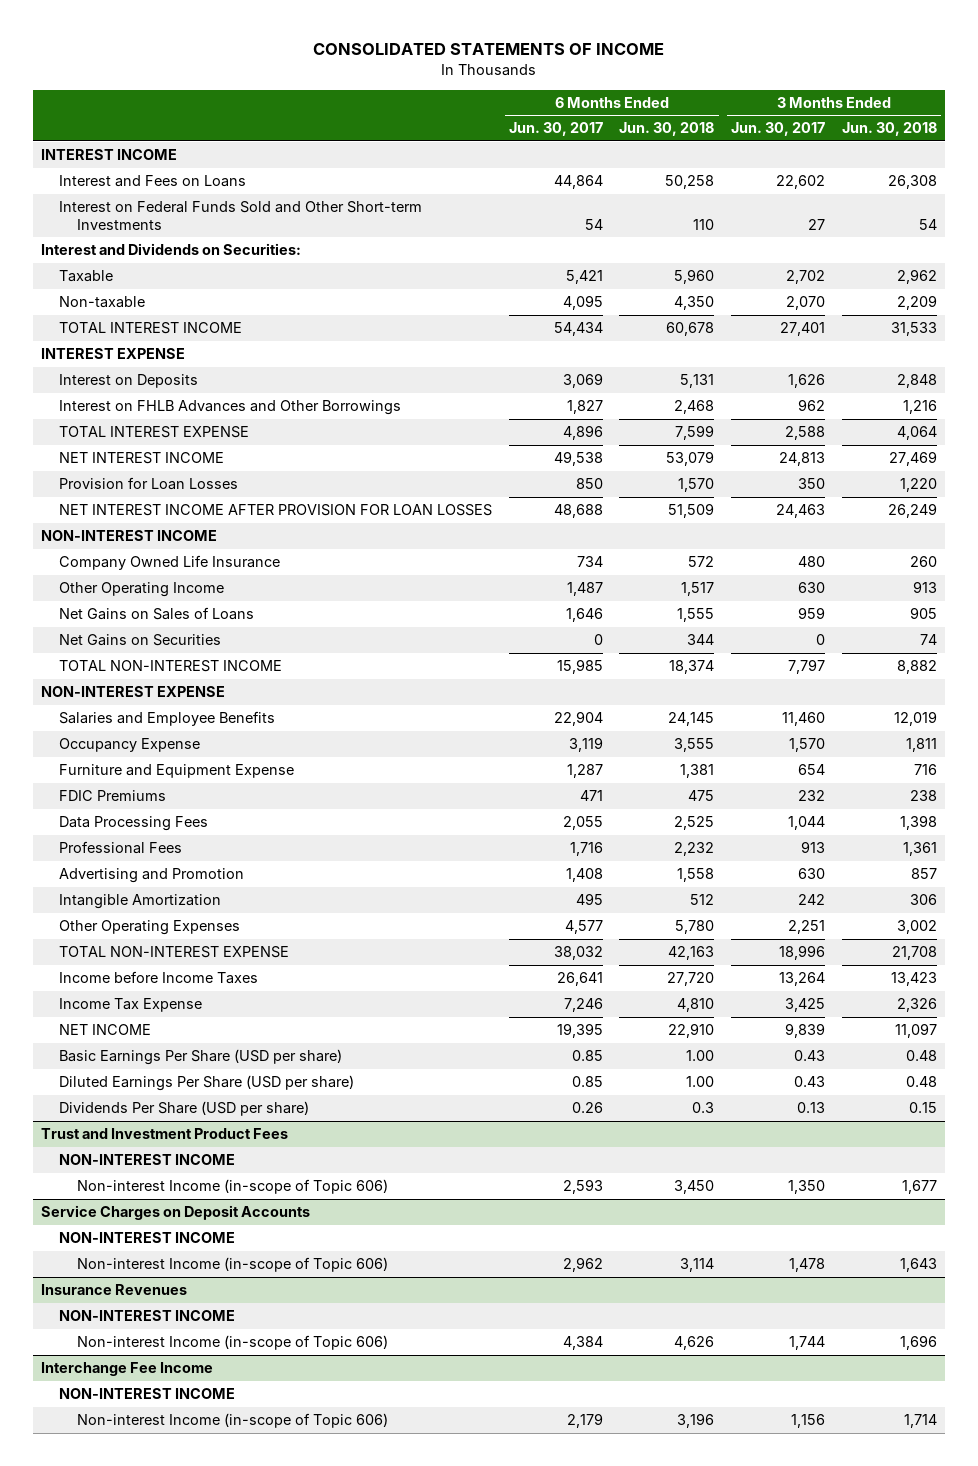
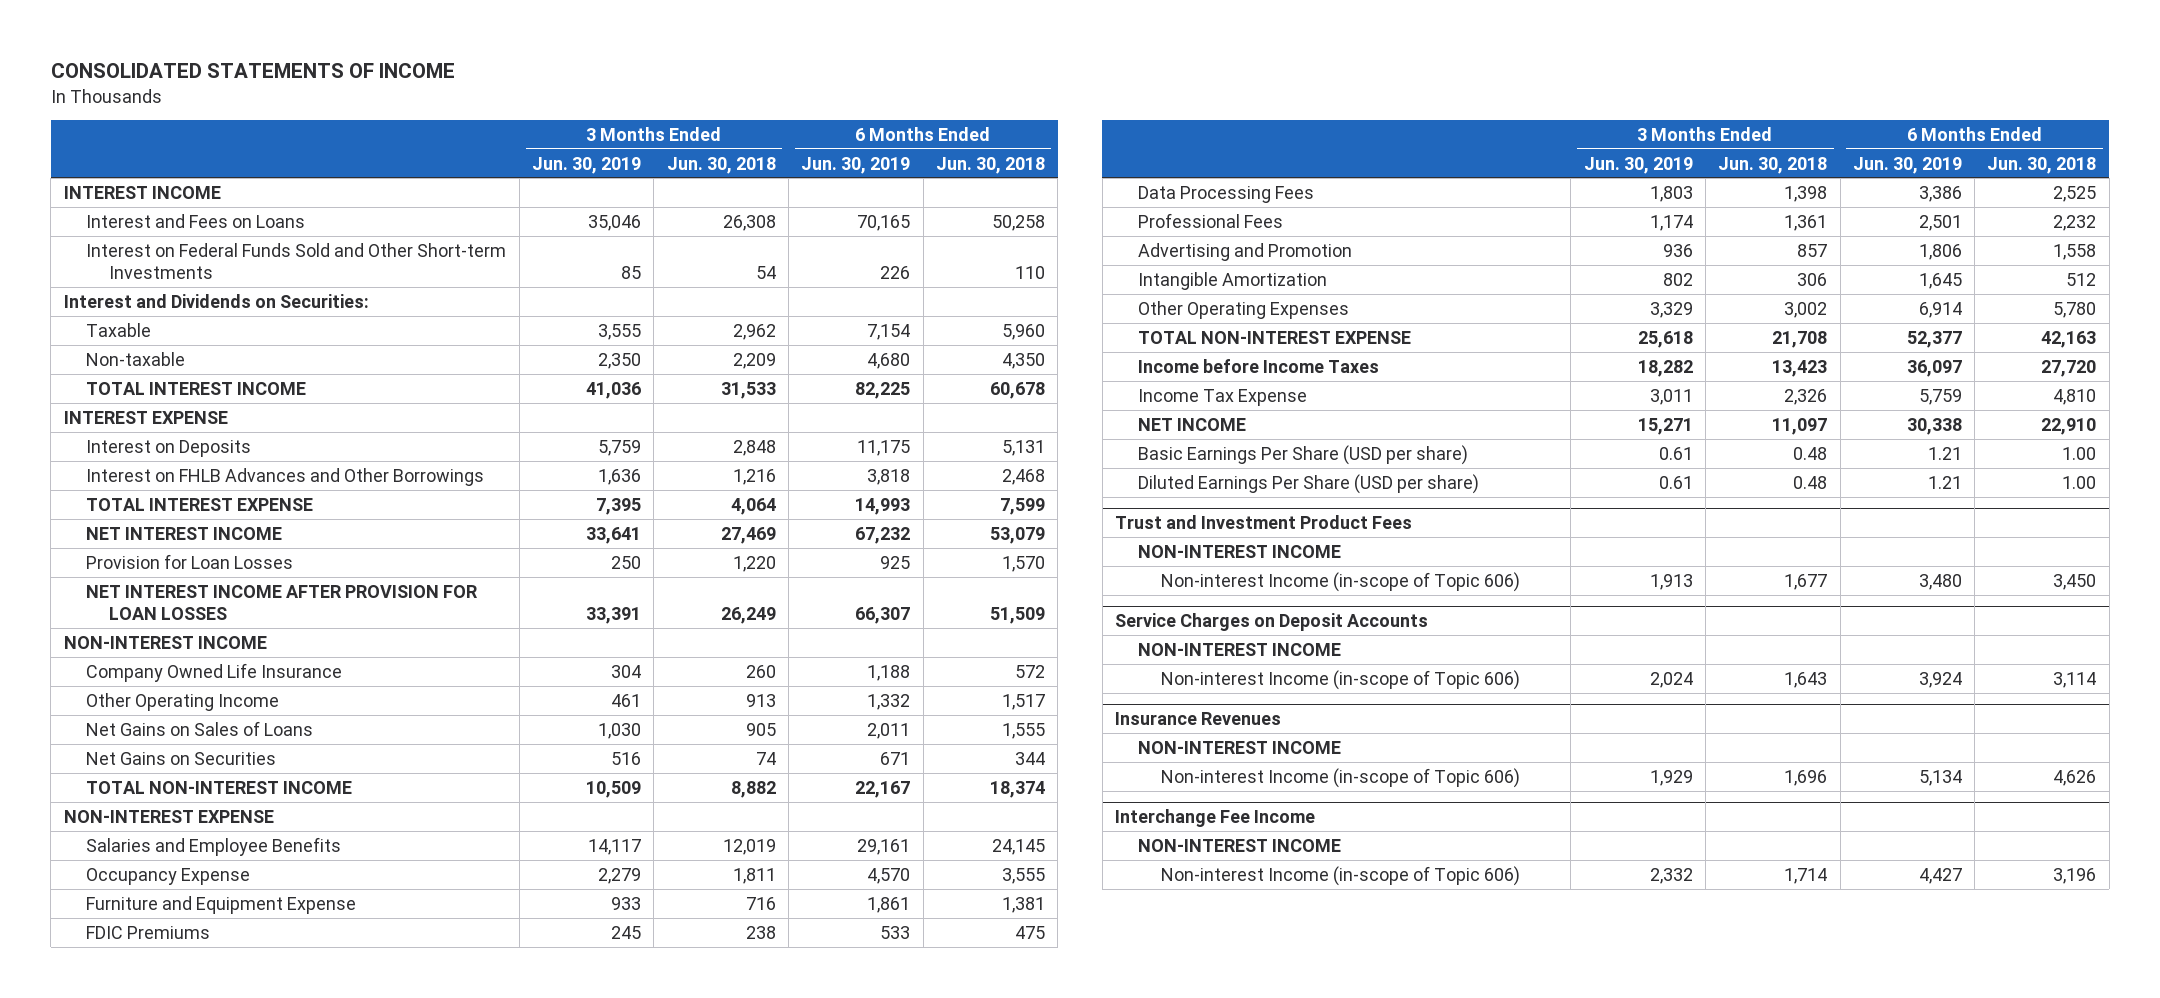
[508,122,603,137] Jun. 30, 2017 -> none
[730,122,825,137] Jun. 30, 2017 -> none
none -> [532,156,642,174] Jun. 30, 2019
none -> [801,156,911,174] Jun. 30, 2019
[59,1101,310,1117] Dividends Per Share (USD per share) -> none

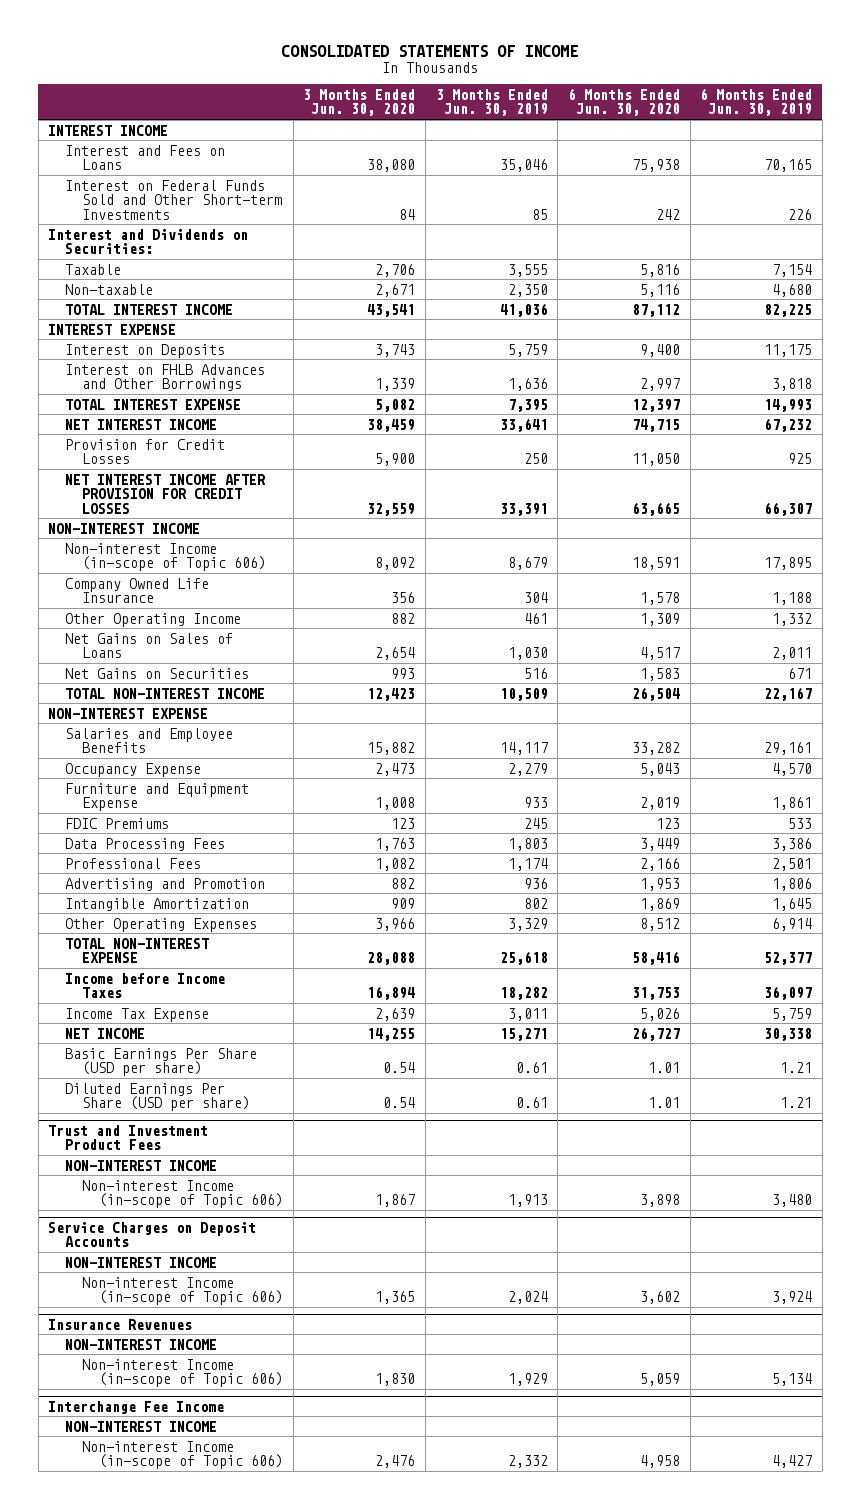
[666,156,776,174] Jun. 30, 2018 -> none
[935,156,1045,174] Jun. 30, 2018 -> none
none -> [303,88,416,117] 3 Months Ended Jun. 30, 2020
none -> [567,87,680,117] 6 Months Ended Jun. 30, 2020
[86,553,294,569] Provision for Loan Losses -> [65,438,226,465] Provision for Credit Losses
[86,584,479,621] NET INTEREST INCOME AFTER PROVISION FOR LOAN LOSSES -> [65,473,267,514] NET INTEREST INCOME AFTER PROVISION FOR CREDIT LOSSES
none -> [65,542,267,572] Non-interest Income (in-scope of Topic 606)

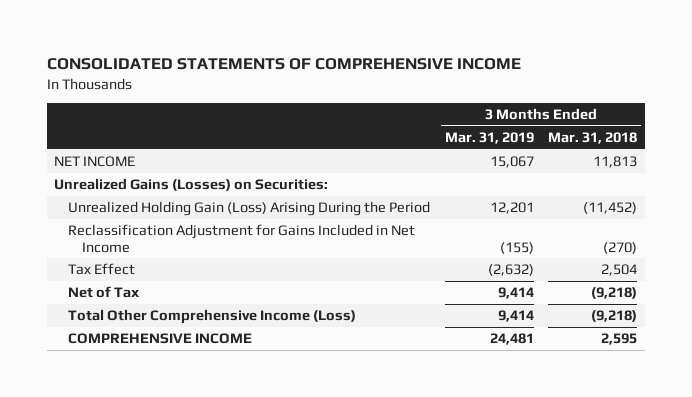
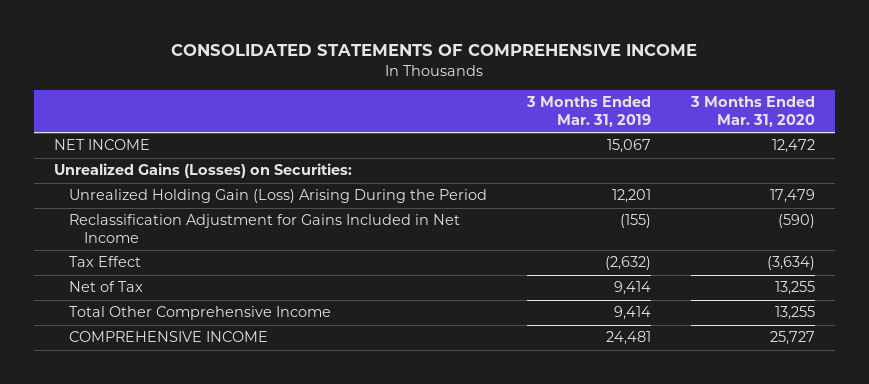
[548,131,638,144] Mar. 31, 2018 -> none
none -> [689,96,815,127] 3 Months Ended Mar. 31, 2020
[67,309,356,325] Total Other Comprehensive Income (Loss) -> [69,306,332,321] Total Other Comprehensive Income

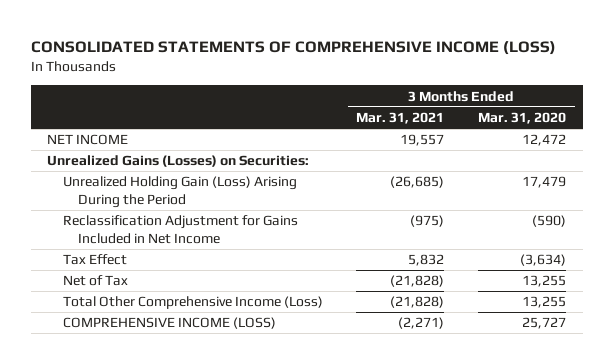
[171,44,698,57] CONSOLIDATED STATEMENTS OF COMPREHENSIVE INCOME -> [30,41,556,56] CONSOLIDATED STATEMENTS OF COMPREHENSIVE INCOME (LOSS)
[525,96,651,127] 3 Months Ended Mar. 31, 2019 -> none
none -> [356,112,445,125] Mar. 31, 2021
[69,306,332,321] Total Other Comprehensive Income -> [62,296,323,310] Total Other Comprehensive Income (Loss)
[69,331,269,343] COMPREHENSIVE INCOME -> [62,317,276,330] COMPREHENSIVE INCOME (LOSS)

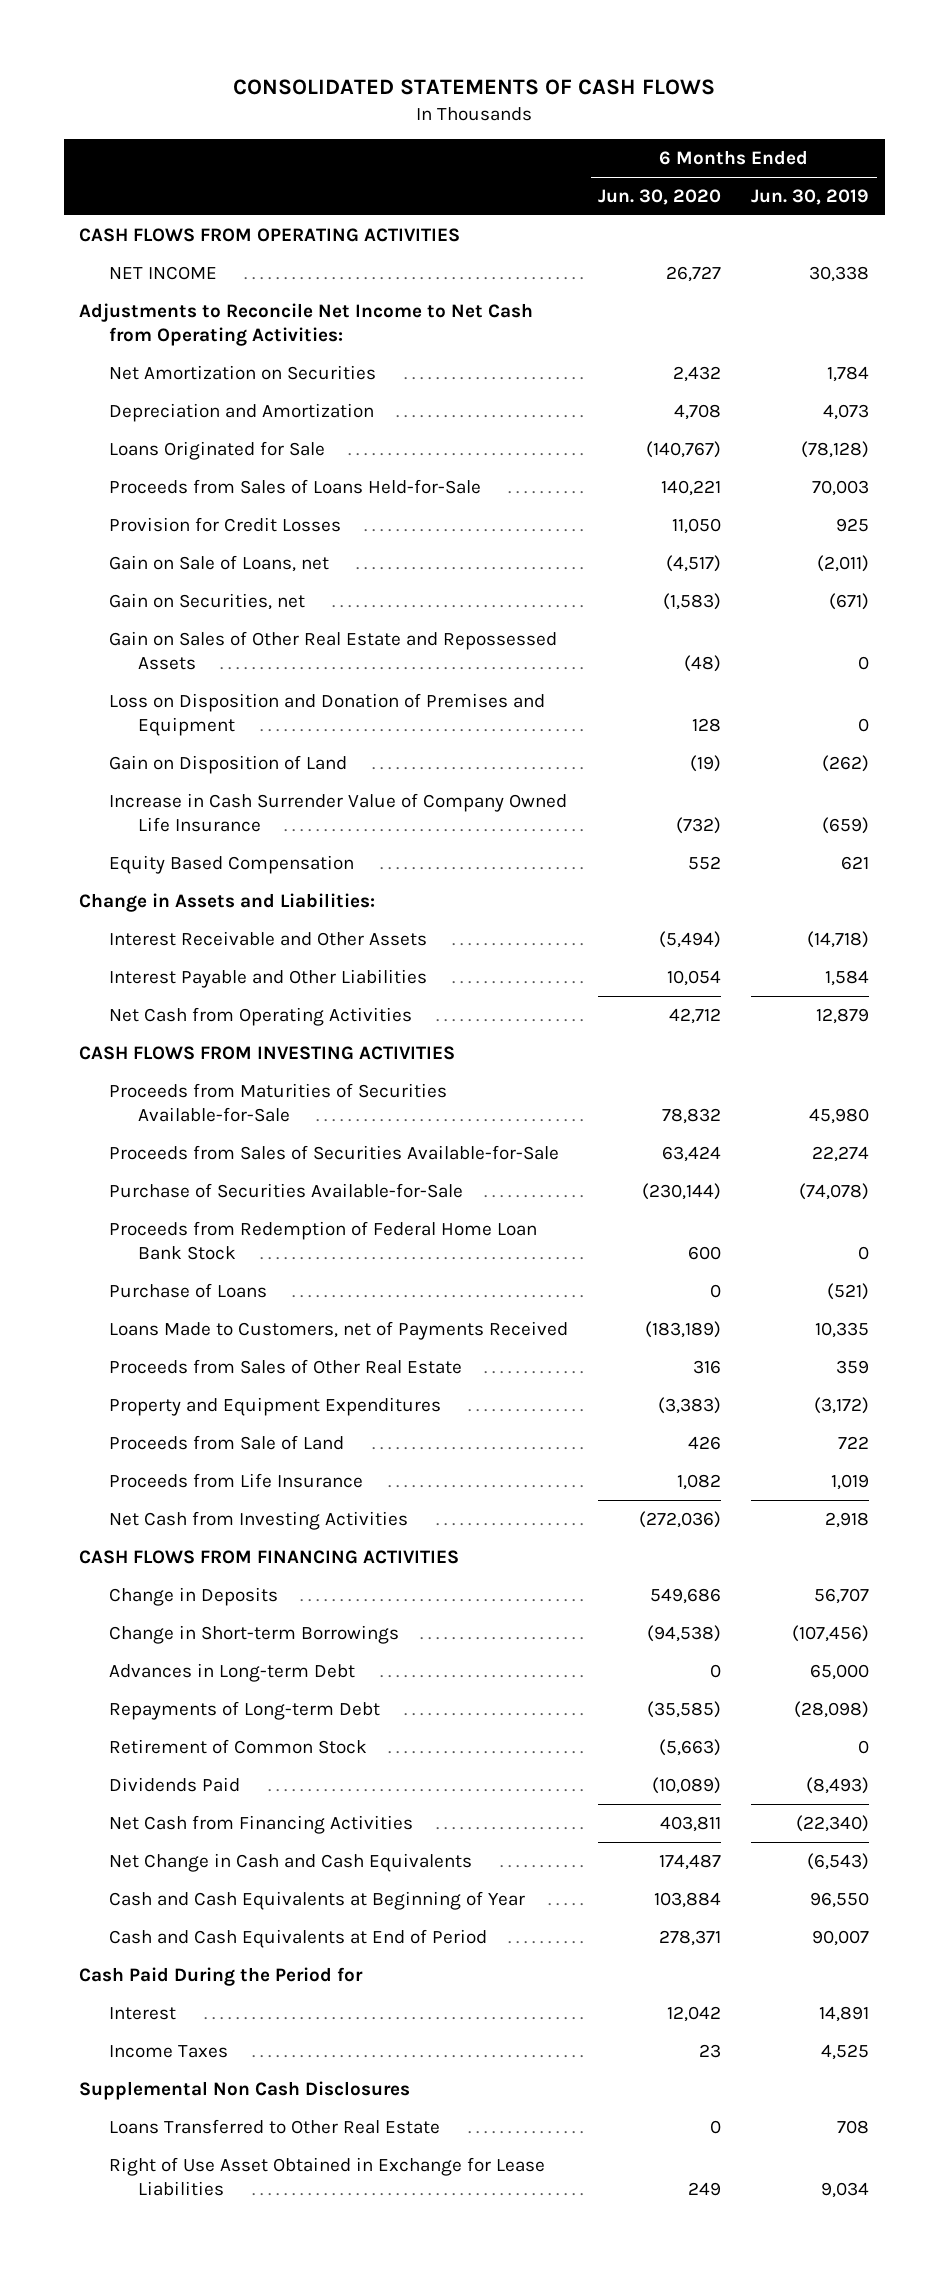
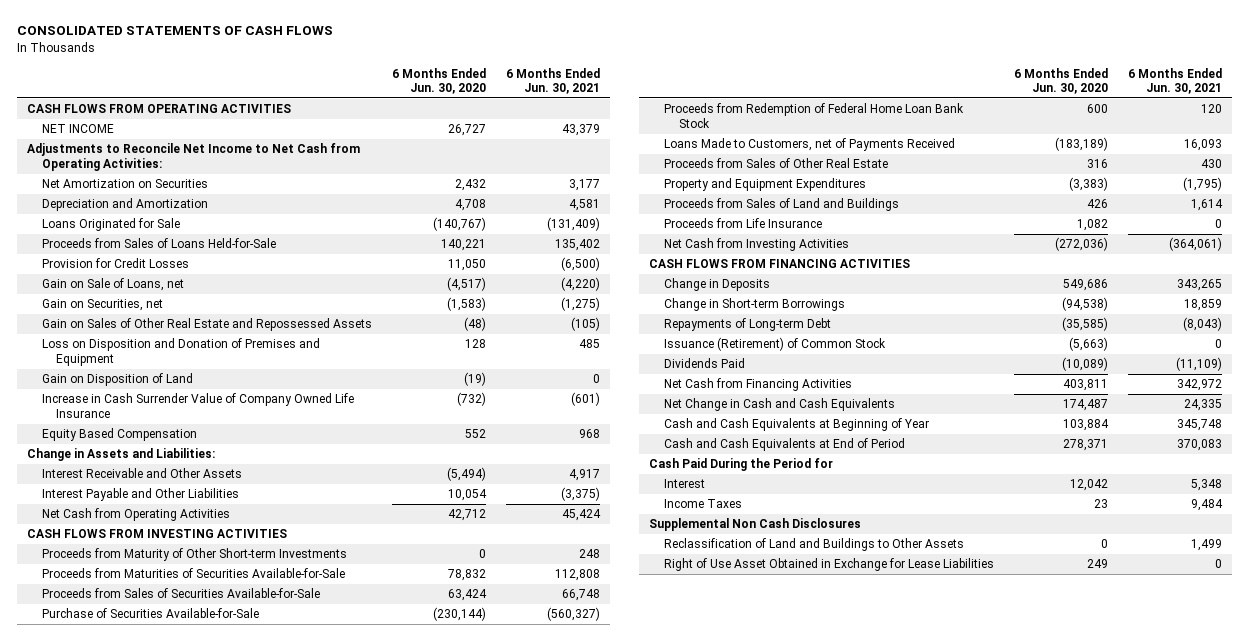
[751,189,870,206] Jun. 30, 2019 -> none
none -> [505,67,600,95] 6 Months Ended Jun. 30, 2021
none -> [41,548,347,562] Proceeds from Maturity of Other Short-term Investments
[108,1282,267,1298] Purchase of Loans -> none
[108,1434,344,1450] Proceeds from Sale of Land -> [664,198,900,212] Proceeds from Sales of Land and Buildings
[108,1662,355,1682] Advances in Long-term Debt -> none
[108,1738,367,1754] Retirement of Common Stock -> [664,337,887,352] Issuance (Retirement) of Common Stock
[108,2118,440,2134] Loans Transferred to Other Real Estate -> none
none -> [664,538,965,552] Reclassification of Land and Buildings to Other Assets

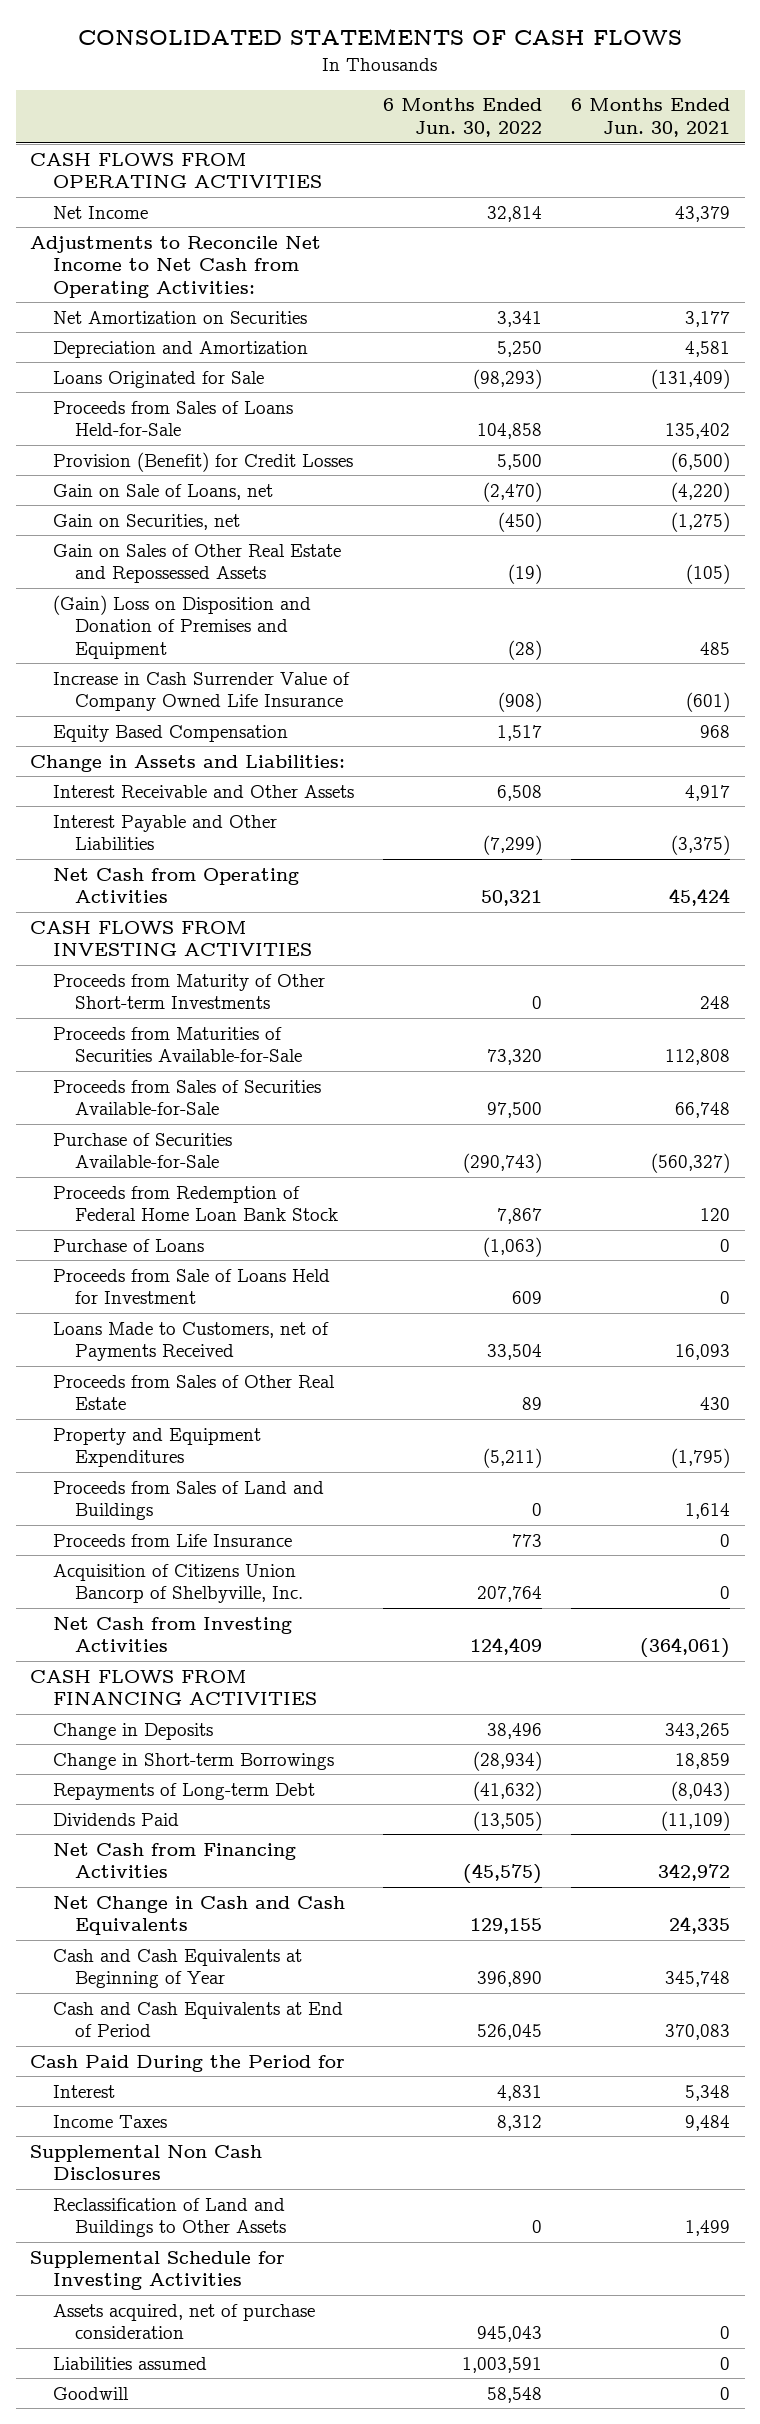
[391,67,486,95] 6 Months Ended Jun. 30, 2020 -> none
none -> [382,98,542,138] 6 Months Ended Jun. 30, 2022
[41,124,114,134] NET INCOME -> [52,205,148,219] Net Income
[41,258,189,269] Provision for Credit Losses -> [52,451,353,472] Provision (Benefit) for Credit Losses
[41,373,193,387] Gain on Disposition of Land -> none
[41,338,320,366] Loss on Disposition and Donation of Premises and Equipment -> [52,594,311,659] (Gain) Loss on Disposition and Donation of Premises and Equipment
none -> [52,1238,204,1252] Purchase of Loans
none -> [52,1268,330,1305] Proceeds from Sale of Loans Held for Investment
none -> [52,1563,304,1604] Acquisition of Citizens Union Bancorp of Shelbyville, Inc.
[664,337,887,352] Issuance (Retirement) of Common Stock -> none
[664,558,995,572] Right of Use Asset Obtained in Exchange for Lease Liabilities -> none
none -> [30,2250,286,2291] Supplemental Schedule for Investing Activities
none -> [52,2303,315,2340] Assets acquired, net of purchase consideration
none -> [52,2356,207,2370] Liabilities assumed
none -> [52,2386,129,2400] Goodwill

